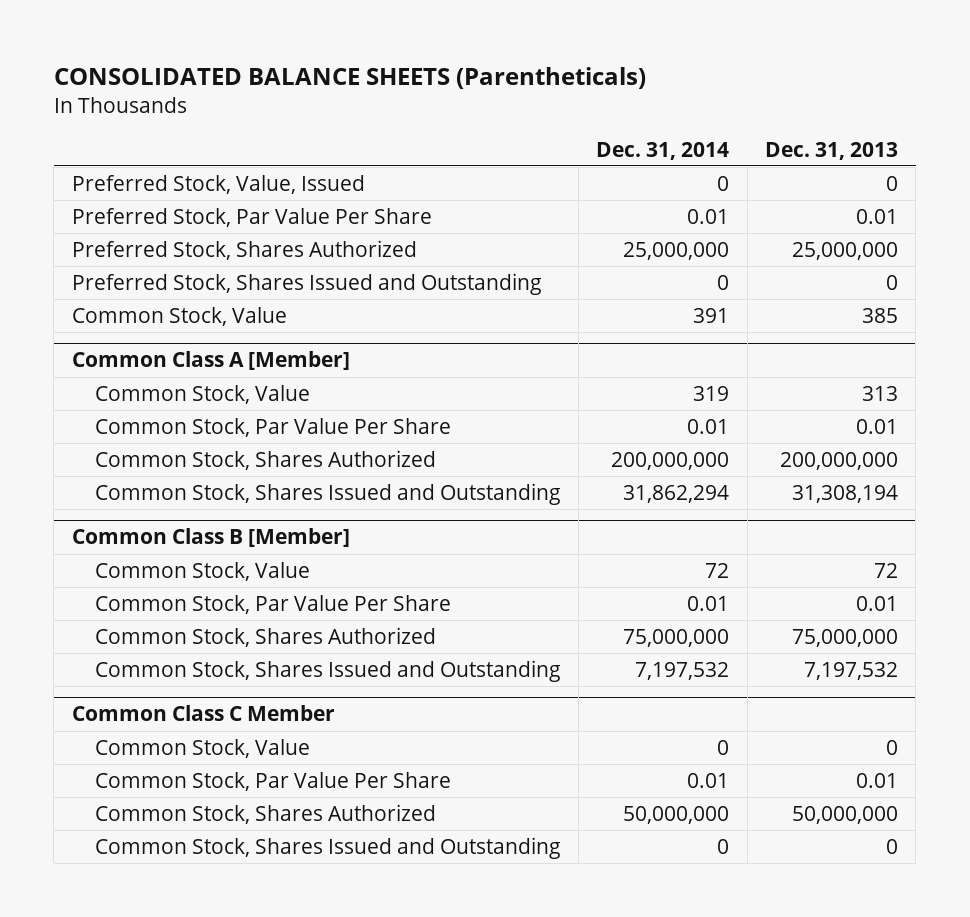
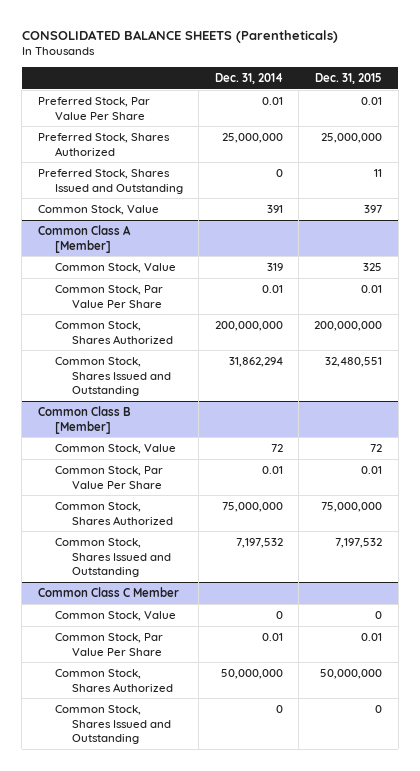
[764,141,898,160] Dec. 31, 2013 -> none
none -> [315,72,383,84] Dec. 31, 2015
[71,174,365,194] Preferred Stock, Value, Issued -> none

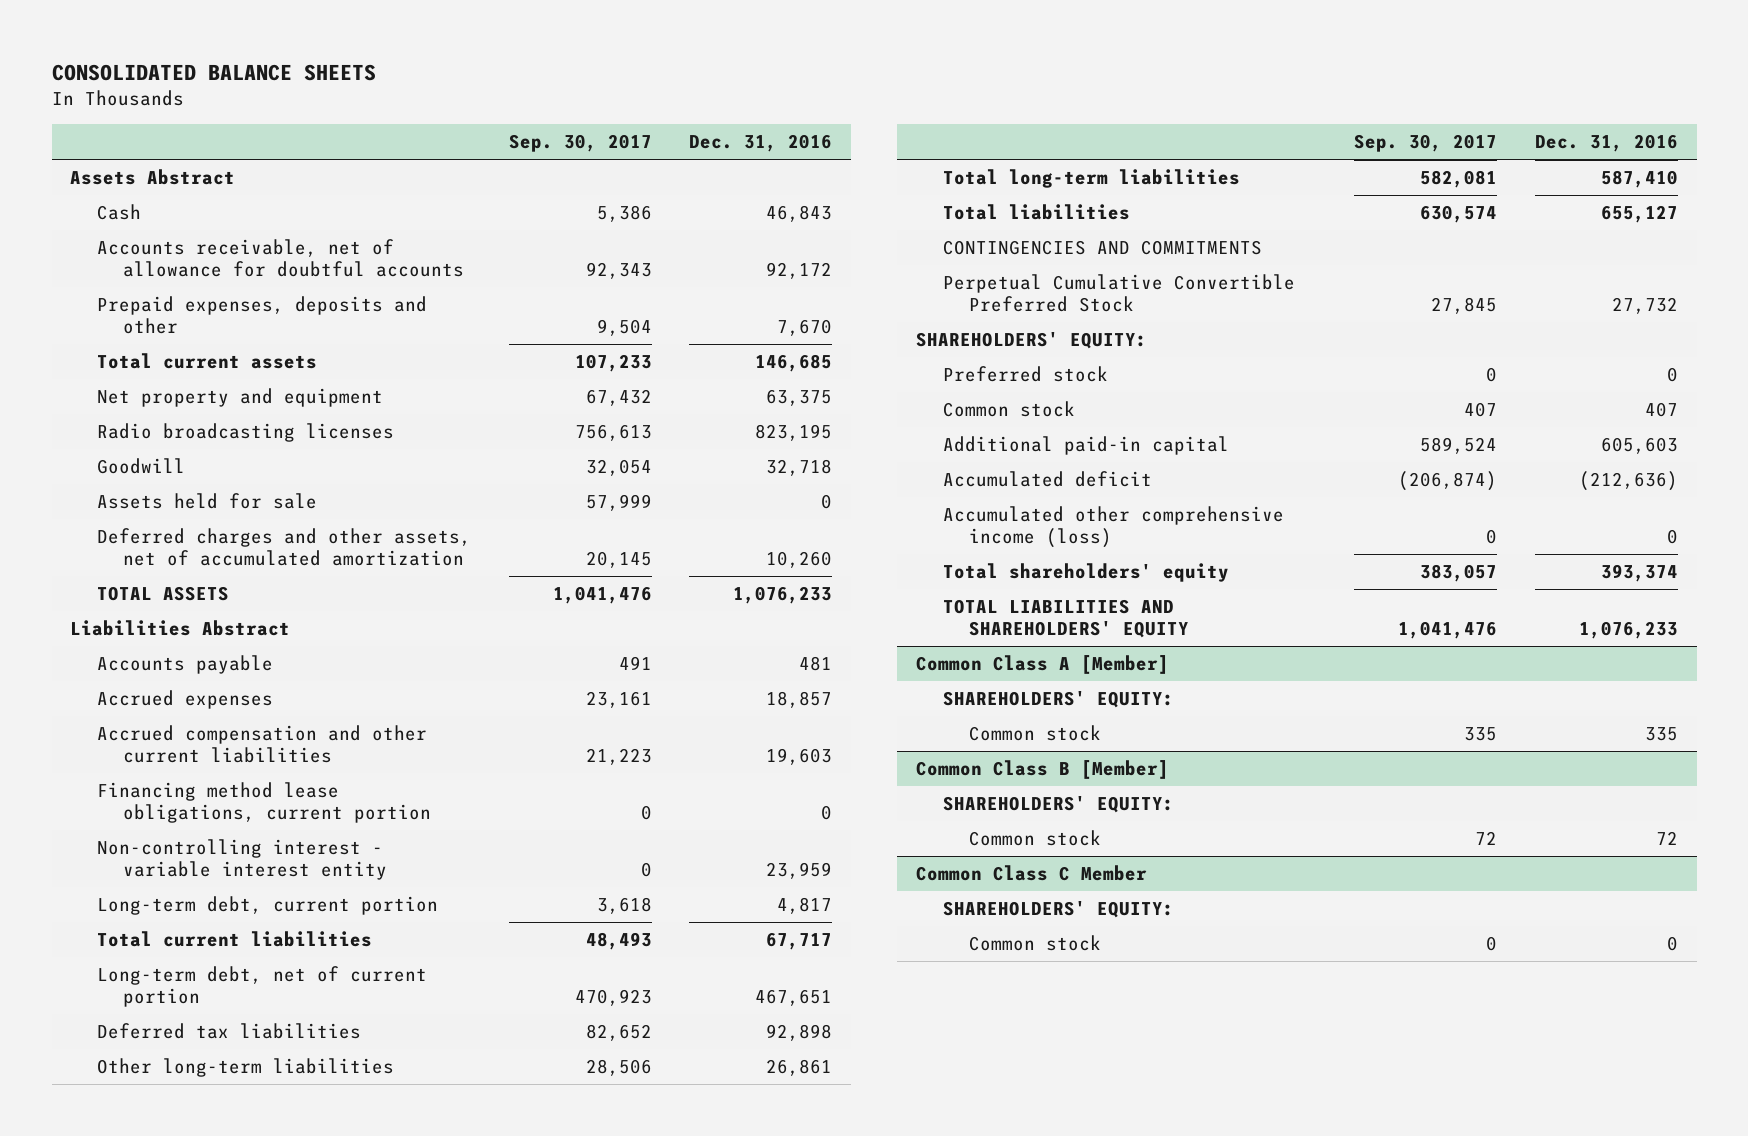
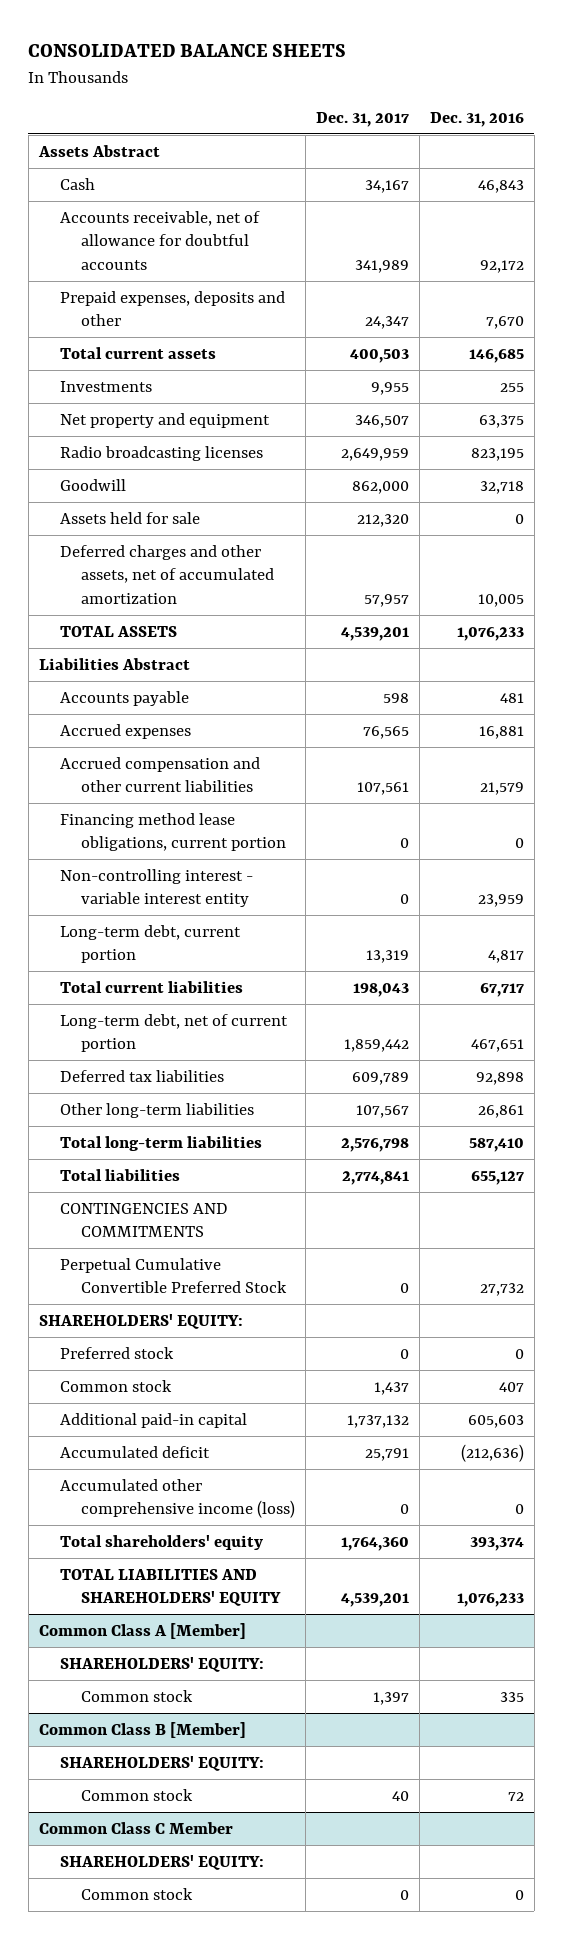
[508,134,652,153] Sep. 30, 2017 -> none
none -> [315,112,409,128] Dec. 31, 2017
none -> [59,380,152,392] Investments
[766,550,833,568] 10,260 -> [477,593,524,607] 10,005
[766,691,833,709] 18,857 -> [478,725,524,739] 16,881
[766,747,833,765] 19,603 -> [479,782,524,796] 21,579

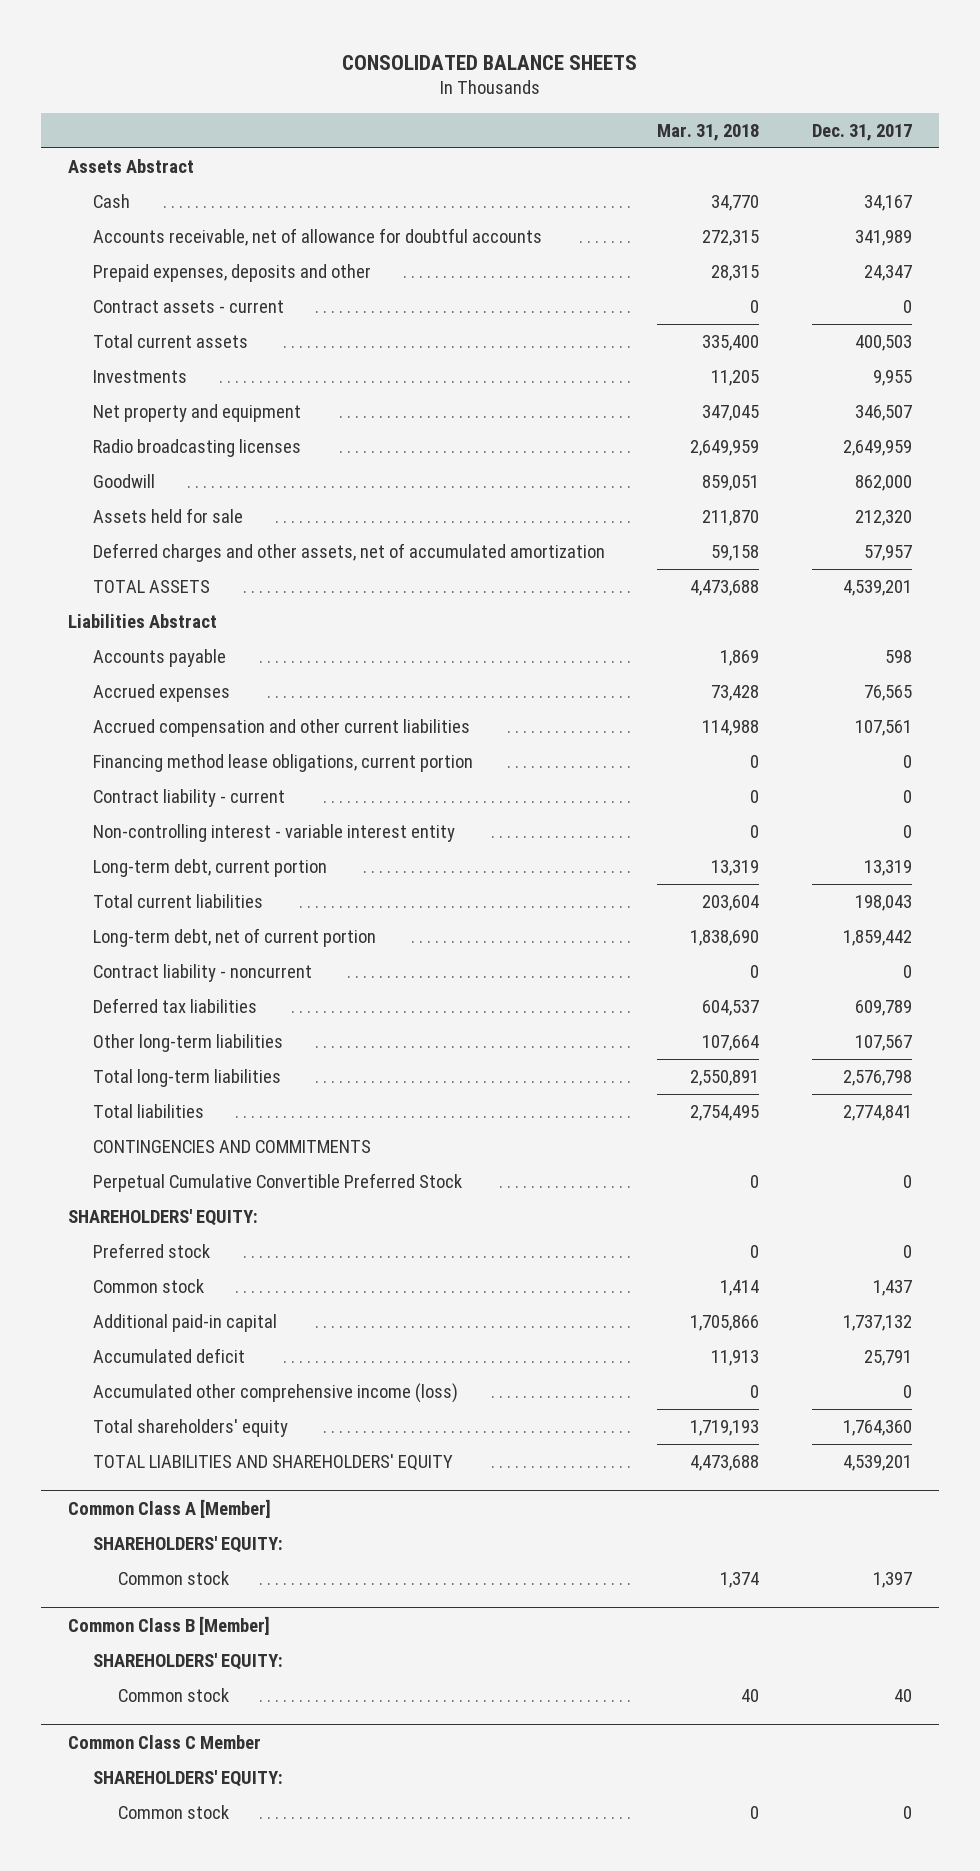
[429,112,524,128] Dec. 31, 2016 -> none
none -> [657,123,760,141] Mar. 31, 2018
none -> [92,300,284,314] Contract assets - current
none -> [92,789,285,808] Contract liability - current
none -> [92,964,312,983] Contract liability - noncurrent

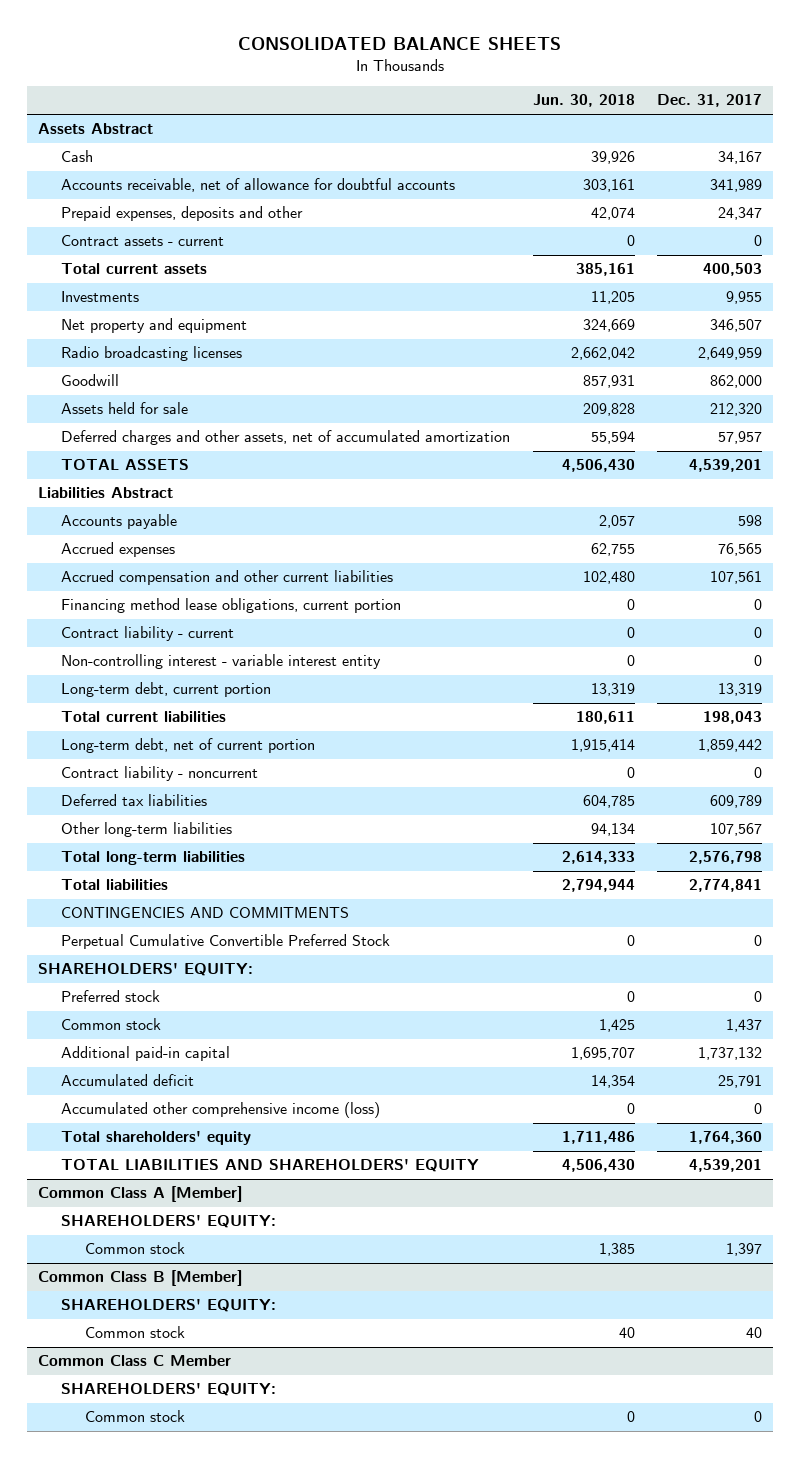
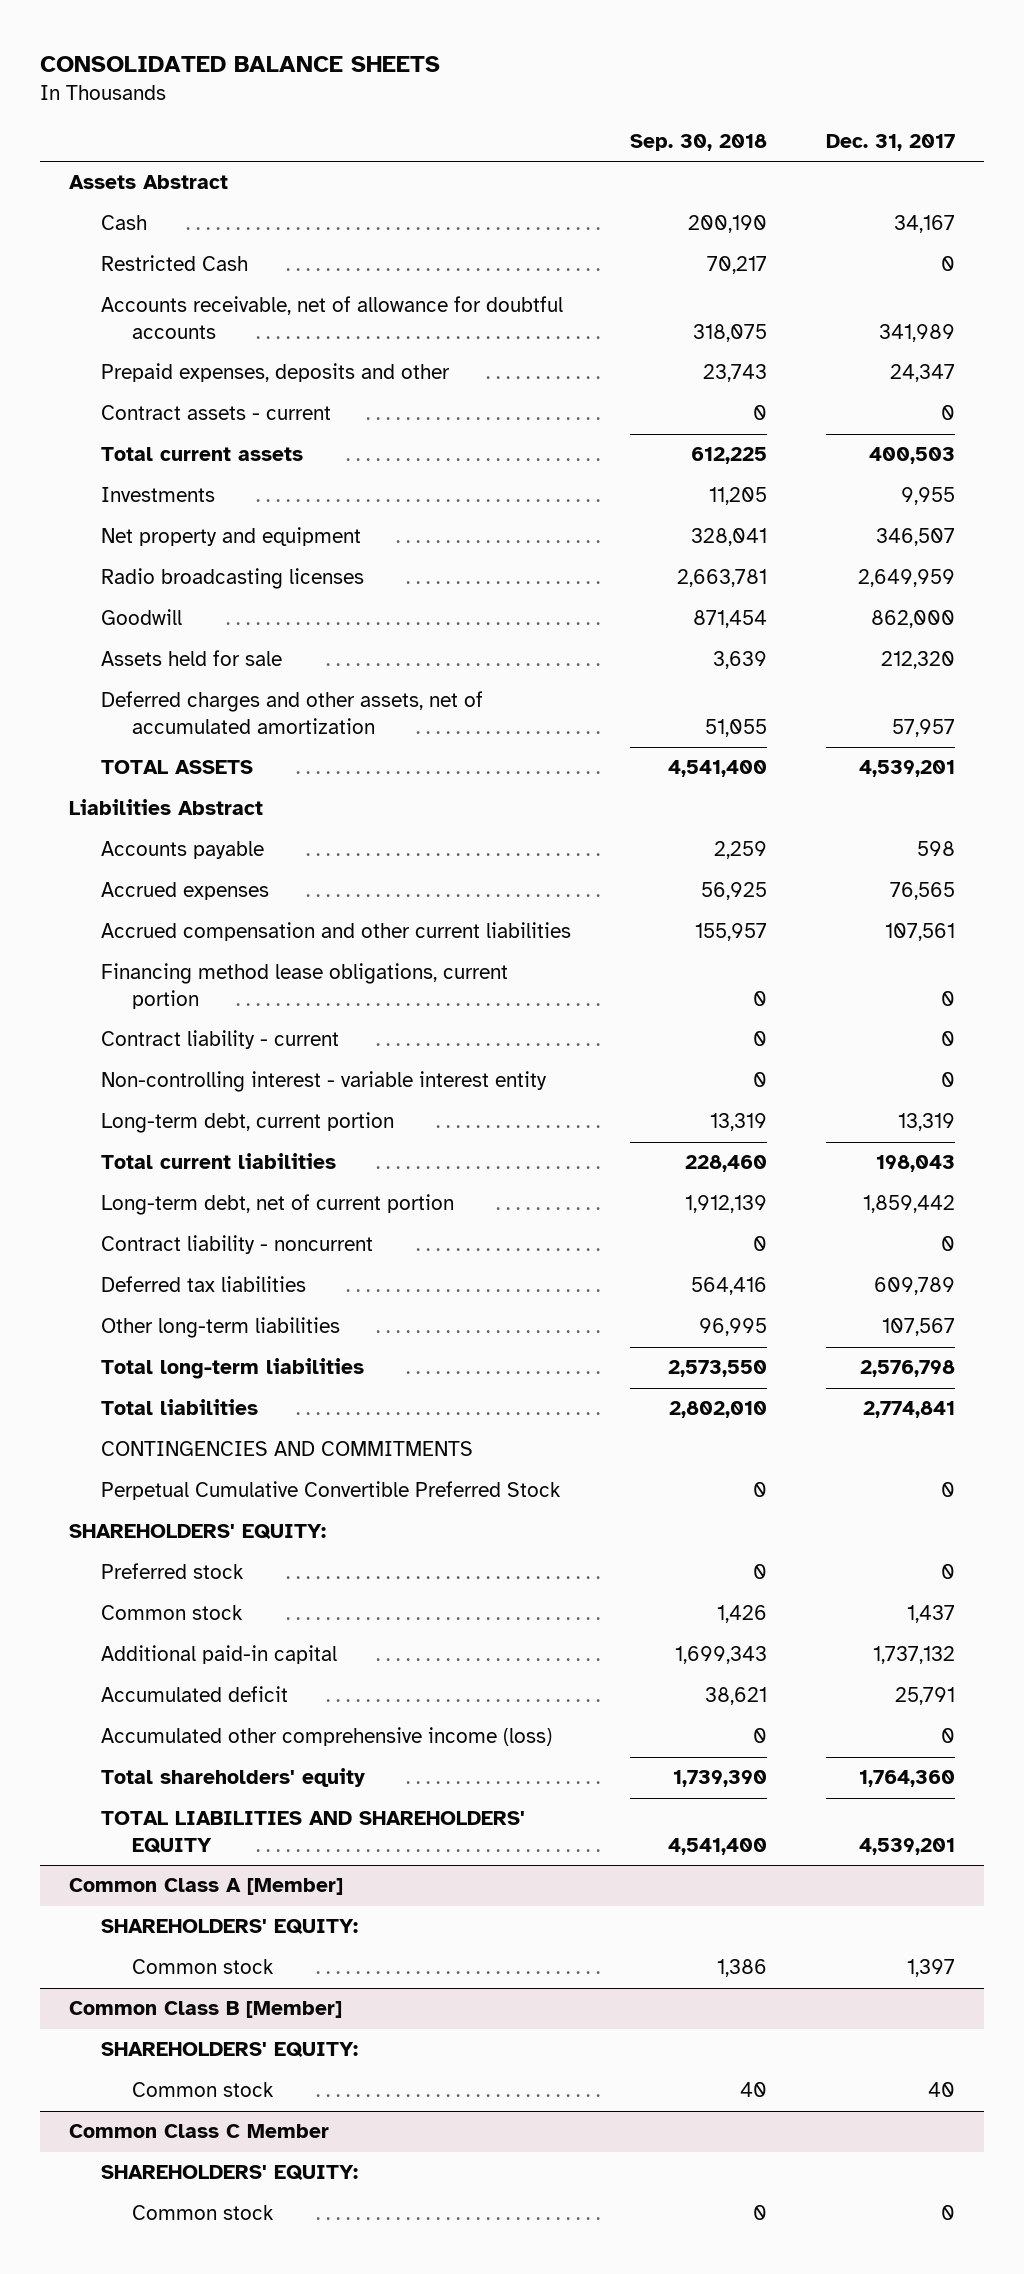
[532,94,635,108] Jun. 30, 2018 -> none
none -> [629,133,767,151] Sep. 30, 2018
none -> [100,255,248,272] Restricted Cash

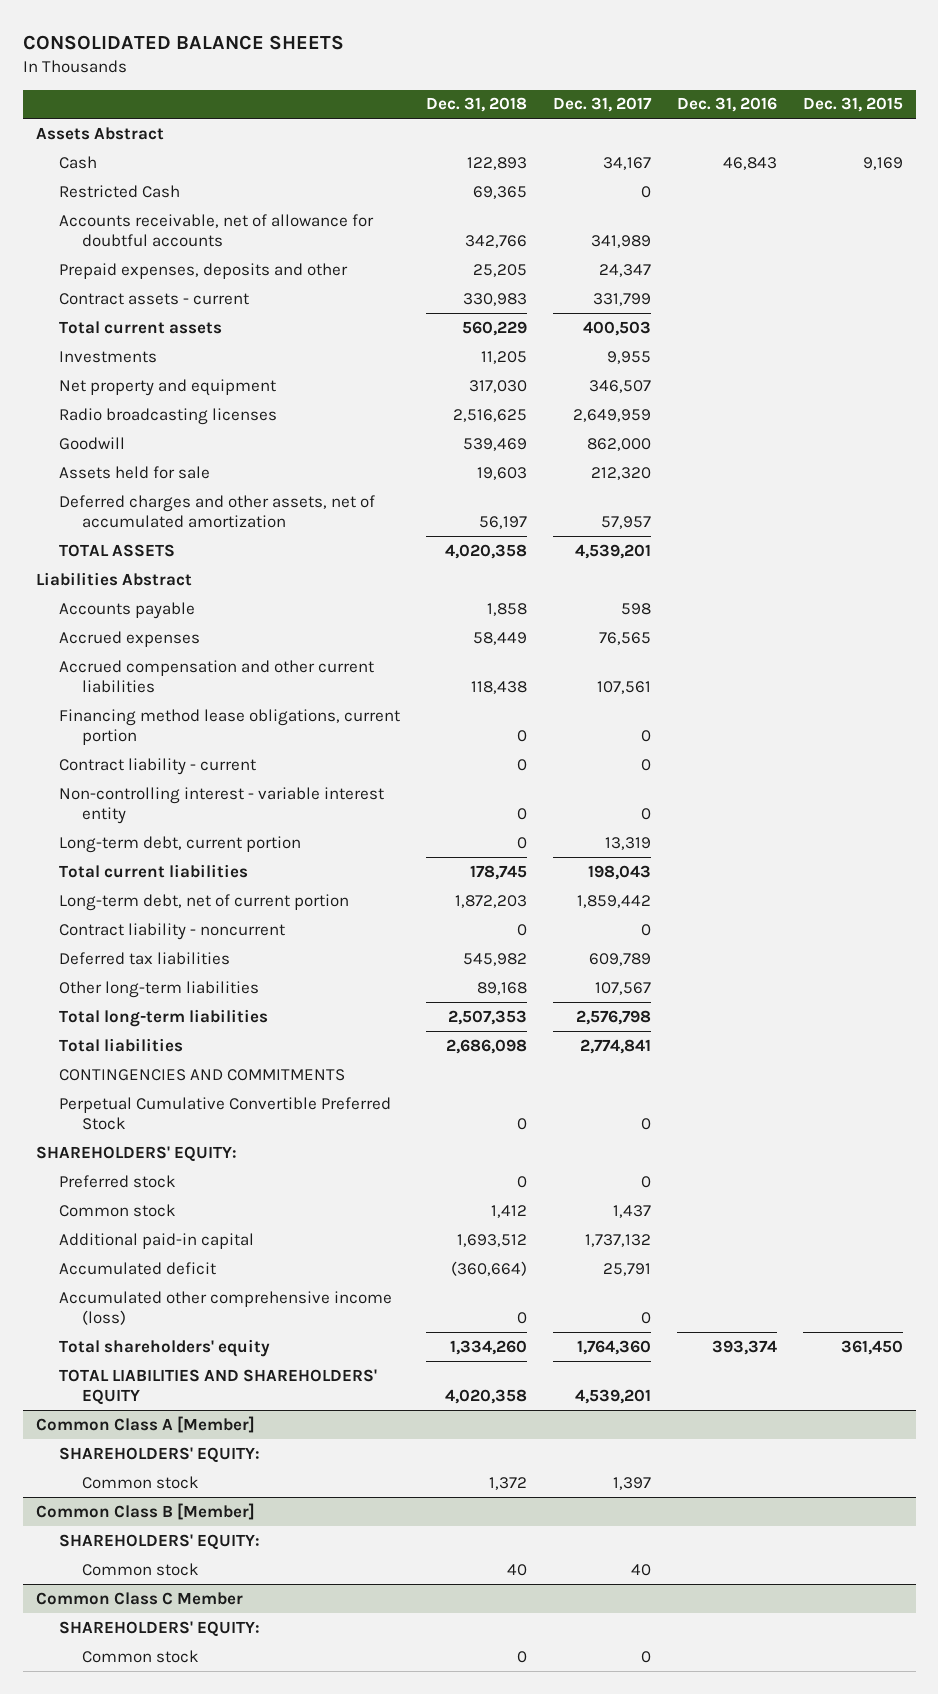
[629,133,767,151] Sep. 30, 2018 -> none
none -> [425,97,527,113] Dec. 31, 2018
none -> [676,97,777,113] Dec. 31, 2016
none -> [802,97,903,113] Dec. 31, 2015
[940,405,955,421] 0 -> [592,292,651,306] 331,799

